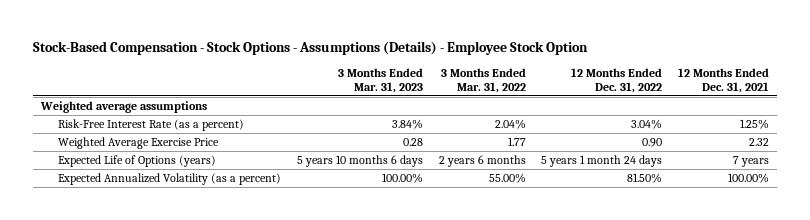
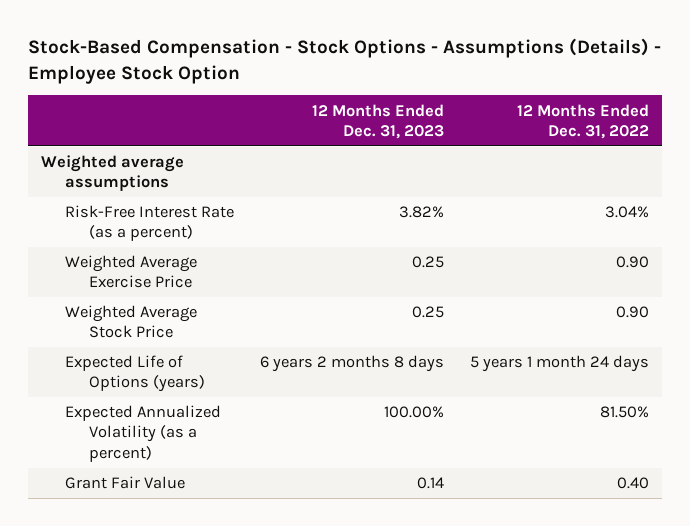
[337,67,423,93] 3 Months Ended Mar. 31, 2023 -> none
[440,67,526,93] 3 Months Ended Mar. 31, 2022 -> none
[678,67,770,93] 12 Months Ended Dec. 31, 2021 -> none
none -> [311,103,444,139] 12 Months Ended Dec. 31, 2023
none -> [64,305,197,339] Weighted Average Stock Price
none -> [64,476,185,490] Grant Fair Value

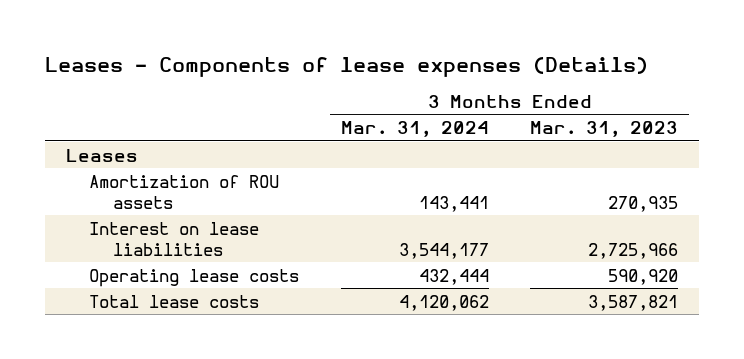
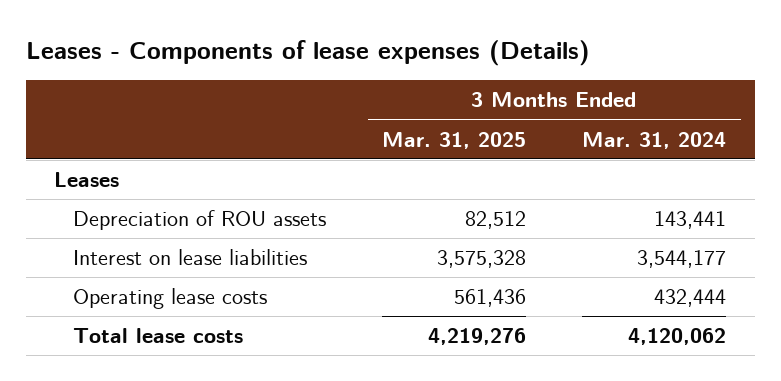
[530,121,679,138] Mar. 31, 2023 -> none
none -> [382,131,527,149] Mar. 31, 2025
[89,174,280,209] Amortization of ROU assets -> [72,210,326,231] Depreciation of ROU assets

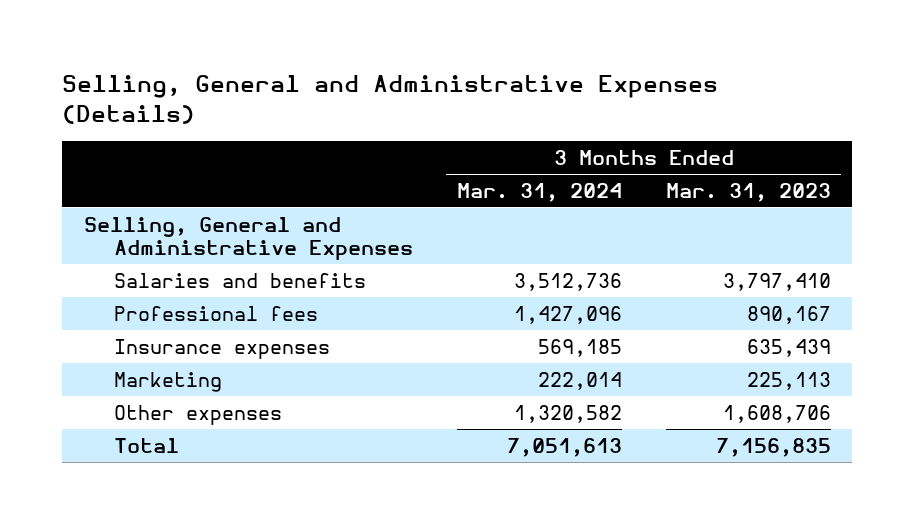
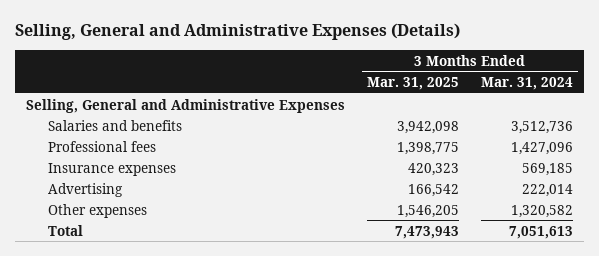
[665,182,831,202] Mar. 31, 2023 -> none
none -> [367,76,460,90] Mar. 31, 2025
[113,371,222,392] Marketing -> [47,182,123,197] Advertising

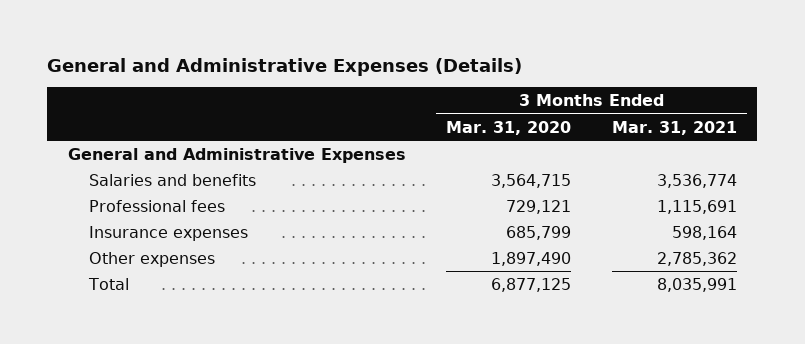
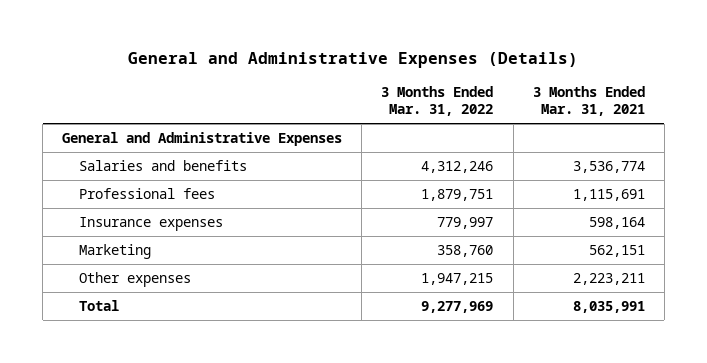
[446,120,572,135] Mar. 31, 2020 -> none
none -> [381,86,494,117] 3 Months Ended Mar. 31, 2022
none -> [78,243,151,259] Marketing
[657,251,738,266] 2,785,362 -> [572,272,645,285] 2,223,211

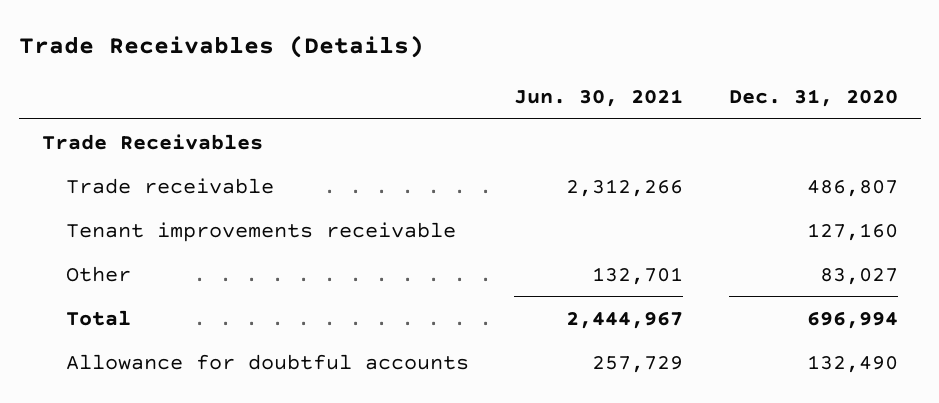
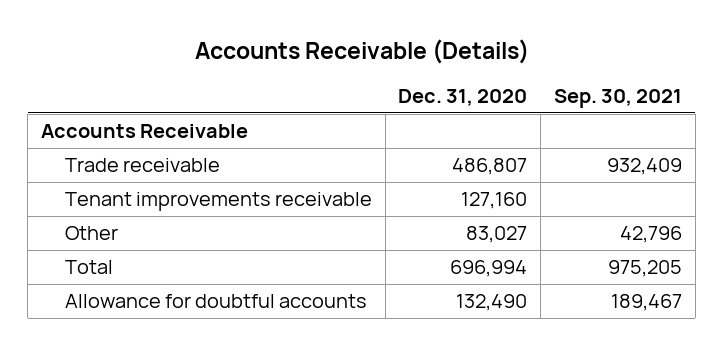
[18,34,424,58] Trade Receivables (Details) -> [194,38,529,64] Accounts Receivable (Details)
[514,89,684,108] Jun. 30, 2021 -> none
none -> [553,89,682,109] Sep. 30, 2021
[41,133,263,150] Trade Receivables -> [41,124,249,139] Accounts Receivable

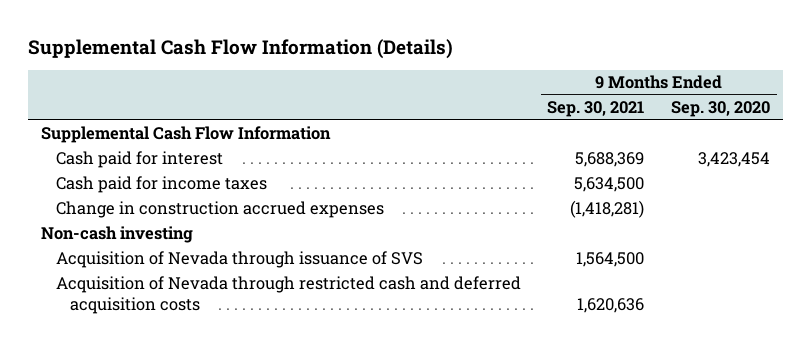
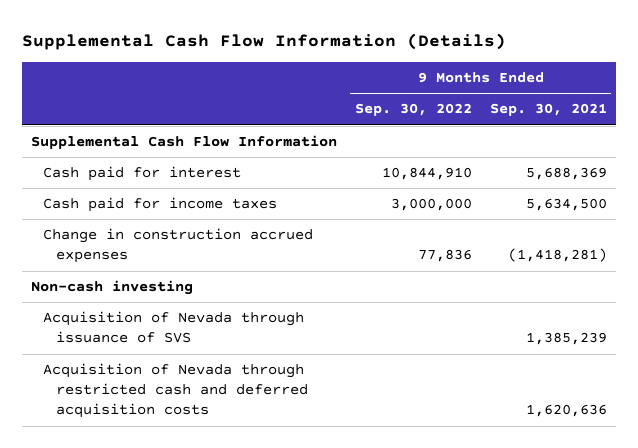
[671,101,771,118] Sep. 30, 2020 -> none
none -> [354,103,472,117] Sep. 30, 2022
[576,252,645,268] 1,564,500 -> [525,332,607,346] 1,385,239

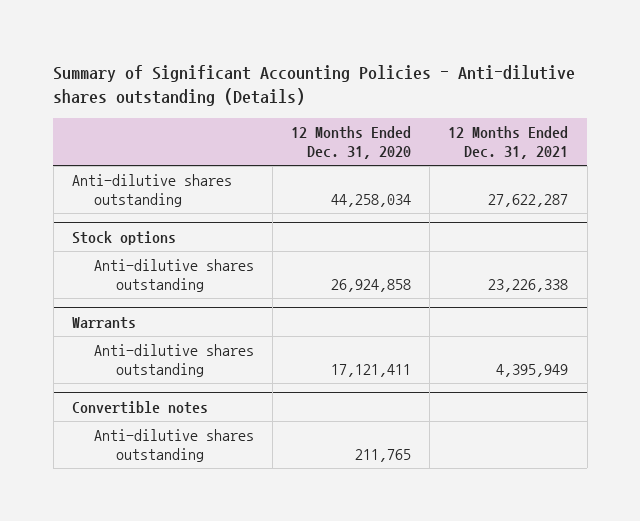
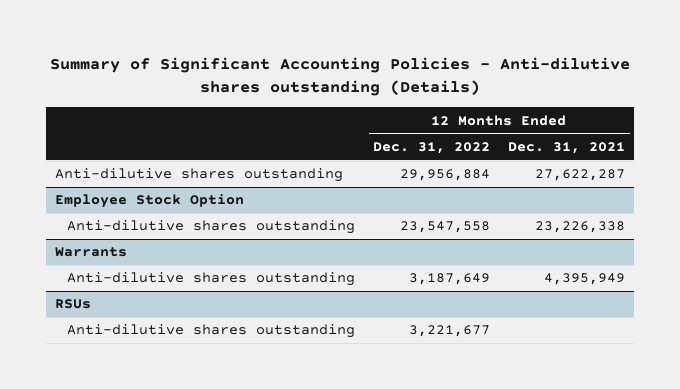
[291,126,412,159] 12 Months Ended Dec. 31, 2020 -> none
none -> [373,141,491,154] Dec. 31, 2022
[71,230,176,245] Stock options -> [54,194,244,209] Employee Stock Option
[71,400,208,414] Convertible notes -> none
none -> [54,299,91,310] RSUs

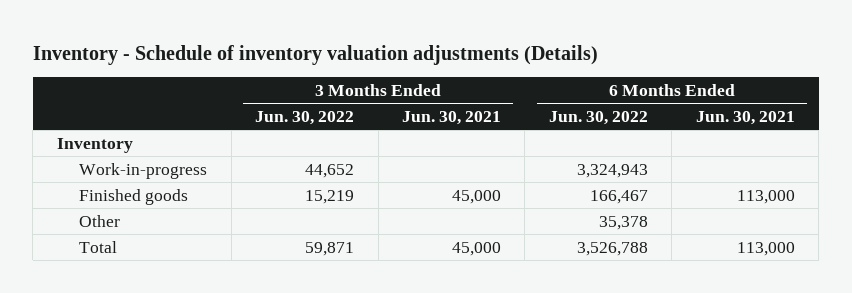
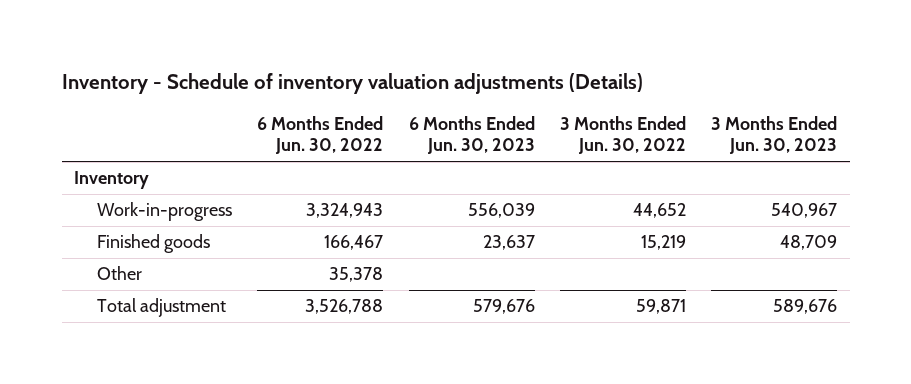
[402,110,502,125] Jun. 30, 2021 -> none
[695,110,795,125] Jun. 30, 2021 -> none
none -> [408,115,535,155] 6 Months Ended Jun. 30, 2023
none -> [711,115,838,155] 3 Months Ended Jun. 30, 2023
[79,240,118,253] Total -> [97,298,227,318] Total adjustment

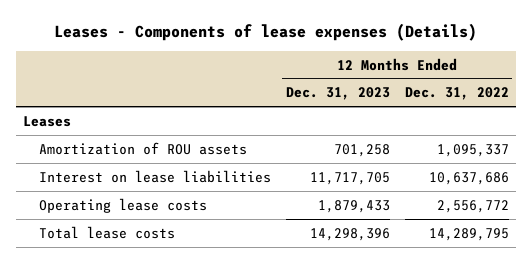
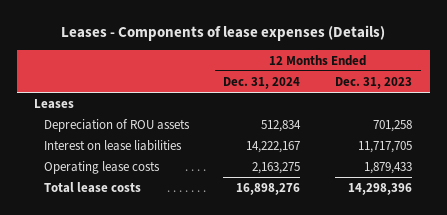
[404,87,509,101] Dec. 31, 2022 -> none
none -> [223,76,301,89] Dec. 31, 2024
[39,141,248,155] Amortization of ROU assets -> [43,118,190,132] Depreciation of ROU assets

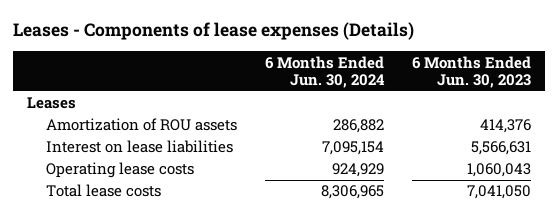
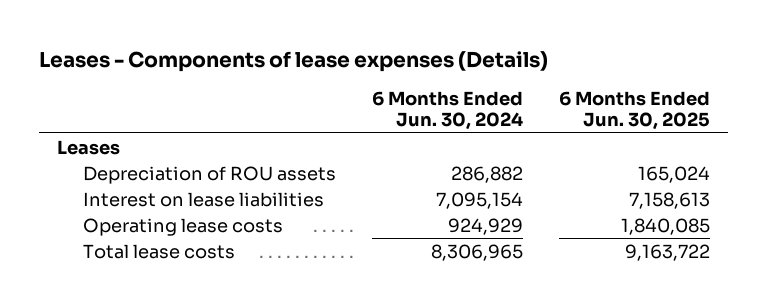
[411,55,531,89] 6 Months Ended Jun. 30, 2023 -> none
none -> [558,90,710,130] 6 Months Ended Jun. 30, 2025
[46,118,238,132] Amortization of ROU assets -> [83,165,337,184] Depreciation of ROU assets

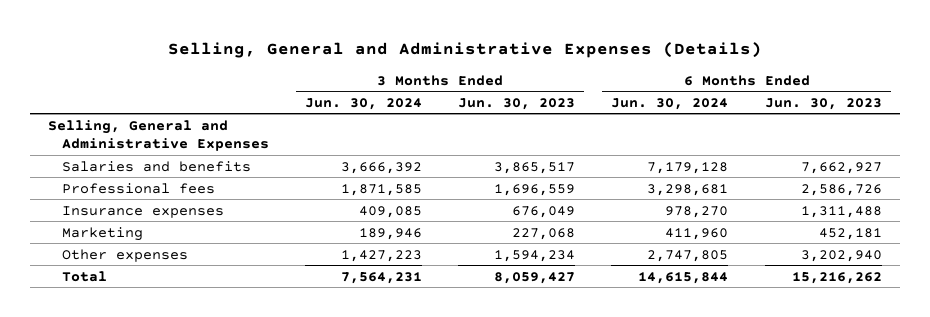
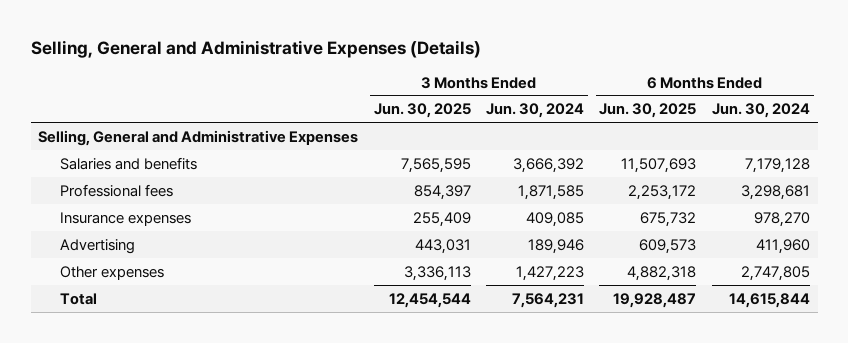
[458,97,576,110] Jun. 30, 2023 -> none
[764,97,882,110] Jun. 30, 2023 -> none
none -> [373,103,471,119] Jun. 30, 2025
none -> [599,103,697,119] Jun. 30, 2025
[61,226,143,241] Marketing -> [59,238,135,254] Advertising

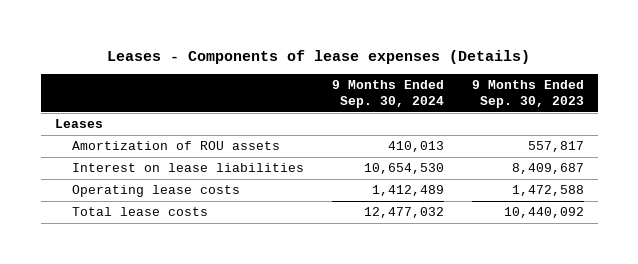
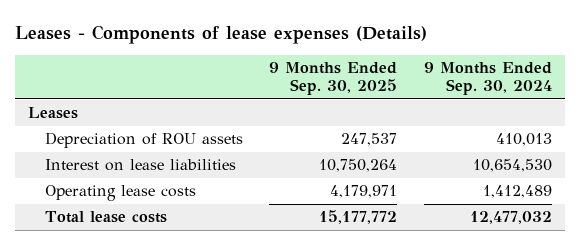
[471,79,584,109] 9 Months Ended Sep. 30, 2023 -> none
none -> [269,61,398,96] 9 Months Ended Sep. 30, 2025
[71,141,280,151] Amortization of ROU assets -> [45,132,244,149] Depreciation of ROU assets

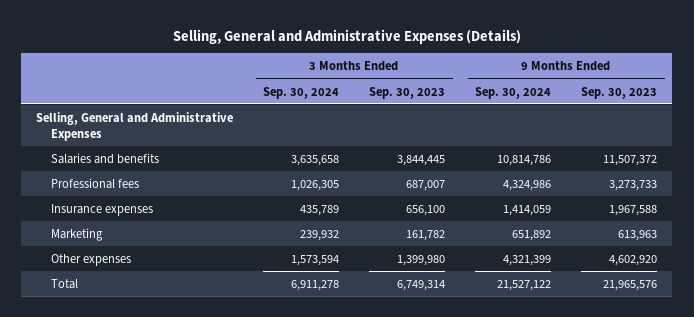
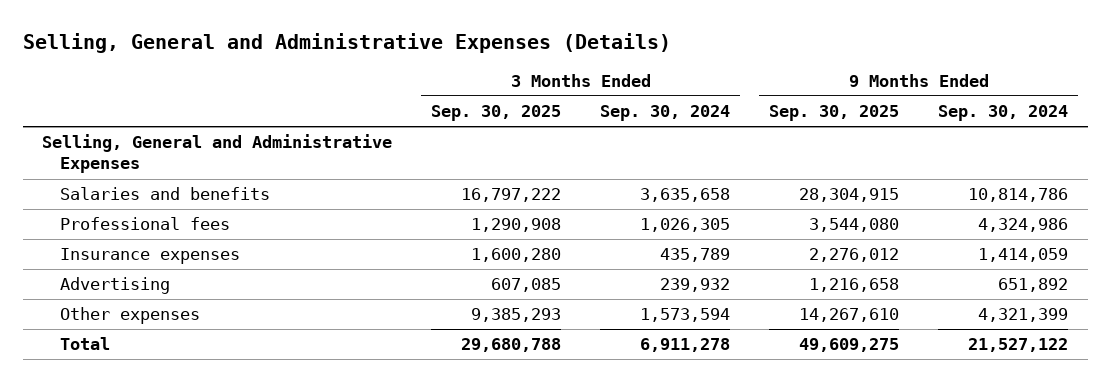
[369,86,446,99] Sep. 30, 2023 -> none
[581,86,658,99] Sep. 30, 2023 -> none
none -> [431,105,562,122] Sep. 30, 2025
none -> [769,105,900,122] Sep. 30, 2025
[50,227,103,241] Marketing -> [59,277,170,295] Advertising

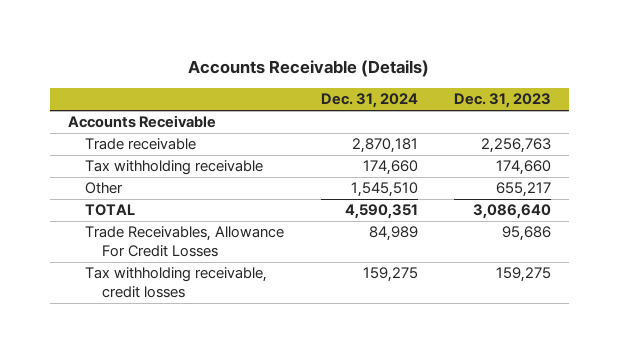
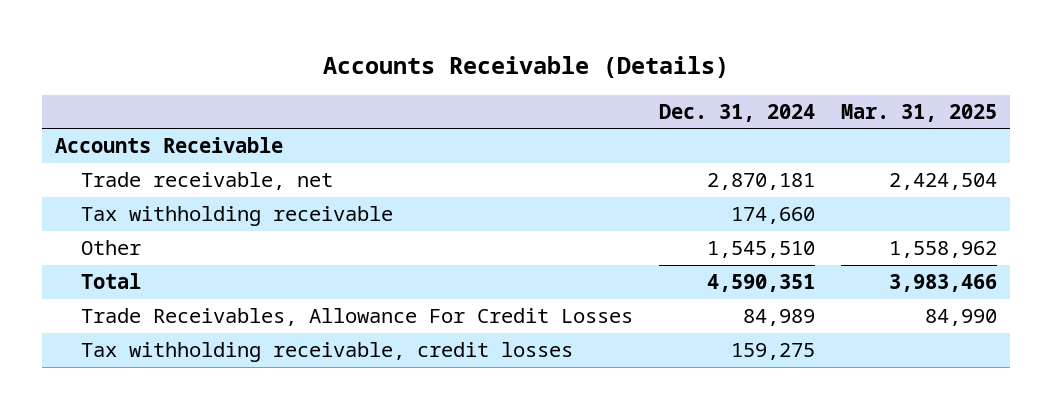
[453,93,551,109] Dec. 31, 2023 -> none
none -> [840,103,997,122] Mar. 31, 2025
[85,138,197,151] Trade receivable -> [80,172,333,191] Trade receivable, net
[85,204,136,217] TOTAL -> [80,273,141,290] Total

